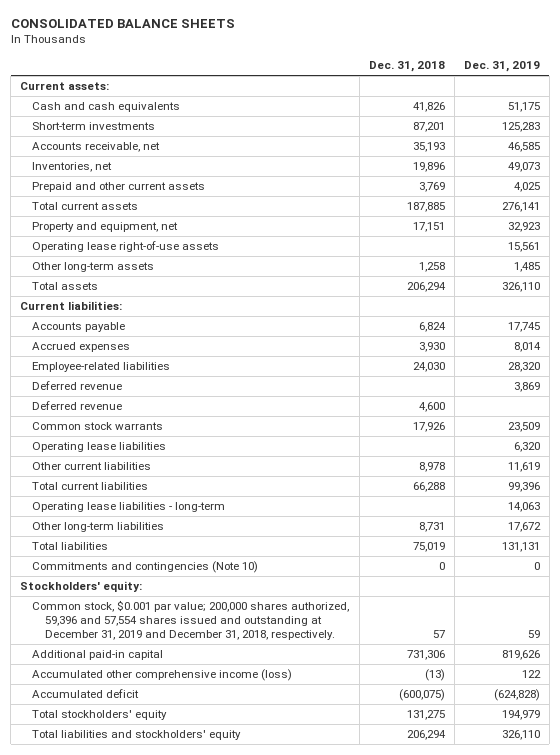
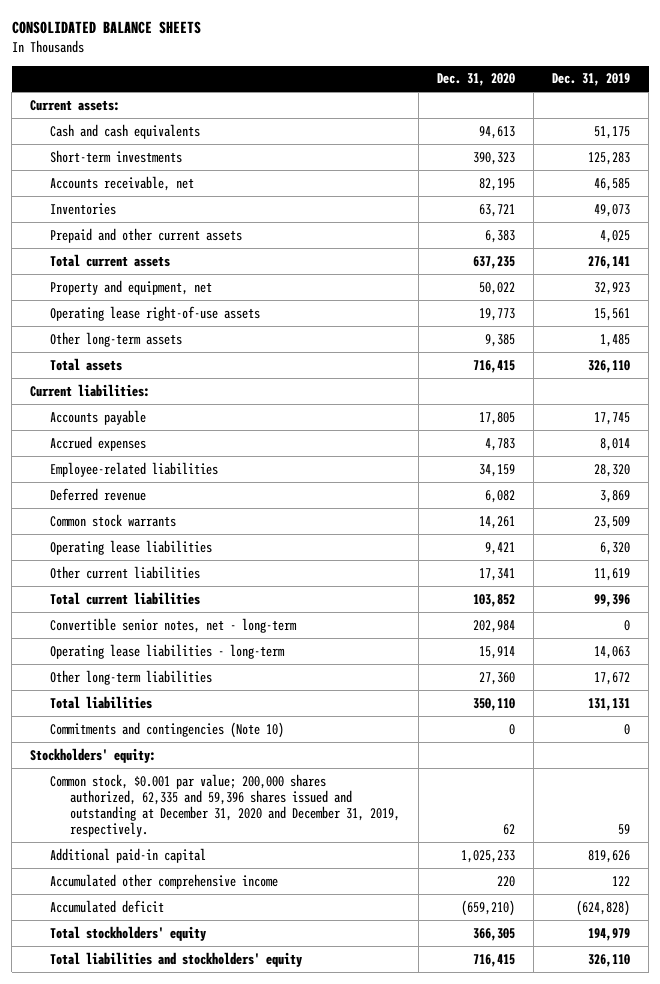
[368,60,445,72] Dec. 31, 2018 -> none
none -> [437,73,516,87] Dec. 31, 2020
[32,162,113,173] Inventories, net -> [50,202,117,215] Inventories
[32,401,123,411] Deferred revenue -> none
none -> [50,617,298,633] Convertible senior notes, net - long-term
[32,600,350,640] Common stock, $0.001 par value; 200,000 shares authorized, 59,396 and 57,554 shares issued and outstanding at December 31, 2019 and December 31, 2018, respectively. -> [50,773,401,838] Common stock, $0.001 par value; 200,000 shares authorized, 62,335 and 59,396 shares issued and outstanding at December 31, 2020 and December 31, 2019, respectively.
[32,669,293,682] Accumulated other comprehensive income (loss) -> [50,873,279,889] Accumulated other comprehensive income

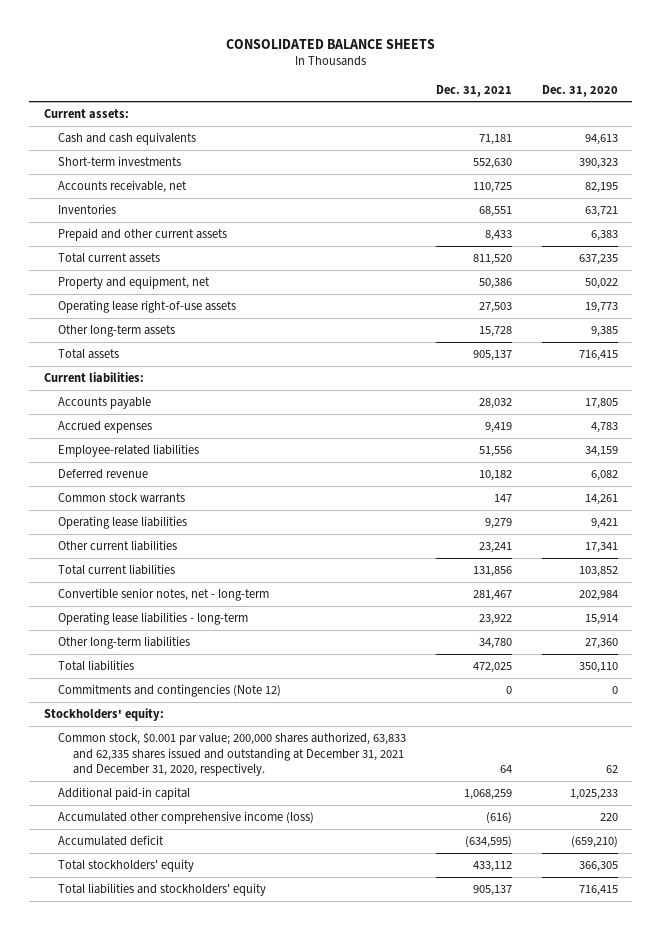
[552,73,631,87] Dec. 31, 2019 -> none
none -> [435,84,512,97] Dec. 31, 2021
[50,721,285,738] Commitments and contingencies (Note 10) -> [58,684,282,698] Commitments and contingencies (Note 12)
[50,773,401,838] Common stock, $0.001 par value; 200,000 shares authorized, 62,335 and 59,396 shares issued and outstanding at December 31, 2020 and December 31, 2019, respectively. -> [58,732,407,777] Common stock, $0.001 par value; 200,000 shares authorized, 63,833 and 62,335 shares issued and outstanding at December 31, 2021 and December 31, 2020, respectively.
[50,873,279,889] Accumulated other comprehensive income -> [58,811,315,825] Accumulated other comprehensive income (loss)

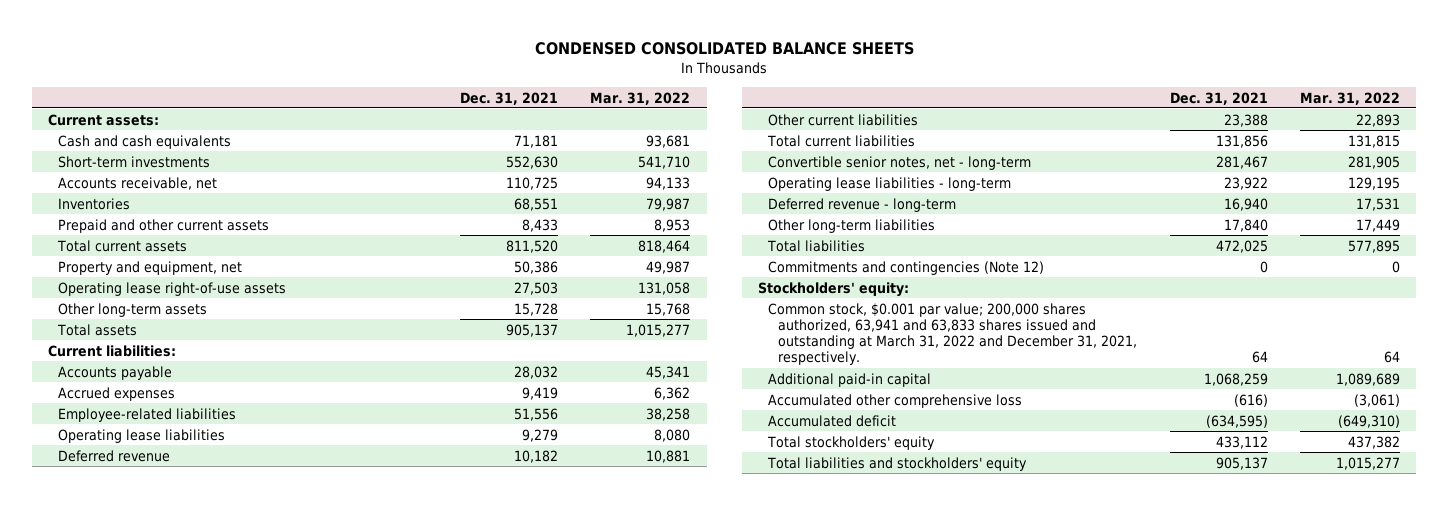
[225,38,435,49] CONSOLIDATED BALANCE SHEETS -> [535,41,915,55] CONDENSED CONSOLIDATED BALANCE SHEETS
[541,84,618,97] Dec. 31, 2020 -> none
none -> [590,91,691,105] Mar. 31, 2022
[58,493,186,504] Common stock warrants -> none
[58,469,149,480] Deferred revenue -> [58,449,171,462] Deferred revenue
[478,542,512,554] 23,241 -> [1223,113,1268,127] 23,388
none -> [768,197,957,212] Deferred revenue - long-term
[478,638,512,650] 34,780 -> [1223,218,1268,232] 17,840
[58,732,407,777] Common stock, $0.001 par value; 200,000 shares authorized, 63,833 and 62,335 shares issued and outstanding at December 31, 2021 and December 31, 2020, respectively. -> [768,302,1138,366] Common stock, $0.001 par value; 200,000 shares authorized, 63,941 and 63,833 shares issued and outstanding at March 31, 2022 and December 31, 2021, respectively.
[58,811,315,825] Accumulated other comprehensive income (loss) -> [768,393,1023,408] Accumulated other comprehensive loss

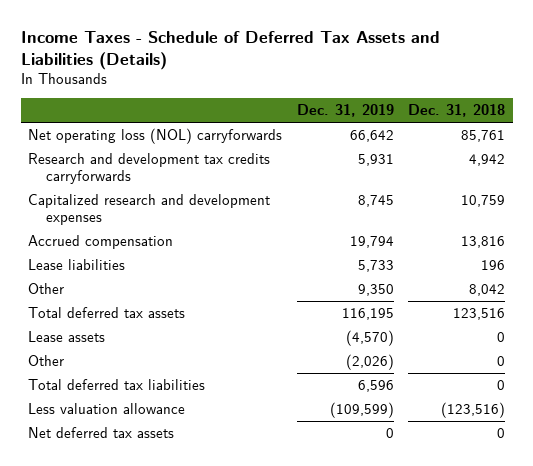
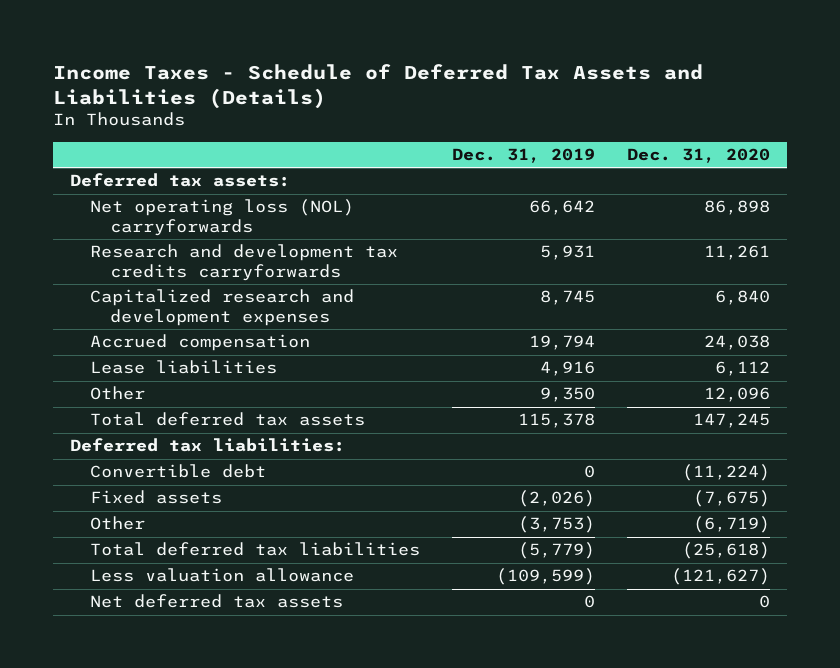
[408,104,506,118] Dec. 31, 2018 -> none
none -> [627,148,771,164] Dec. 31, 2020
none -> [69,173,290,188] Deferred tax assets:
[357,259,394,272] 5,733 -> [540,361,596,377] 4,916
[27,330,105,342] Lease assets -> none
[341,307,394,320] 116,195 -> [518,413,596,429] 115,378
none -> [69,438,345,453] Deferred tax liabilities:
none -> [89,464,266,479] Convertible debt
none -> [89,490,222,505] Fixed assets
[345,353,394,370] (2,026) -> [518,516,596,534] (3,753)
[357,379,394,392] 6,596 -> [518,542,596,560] (5,779)

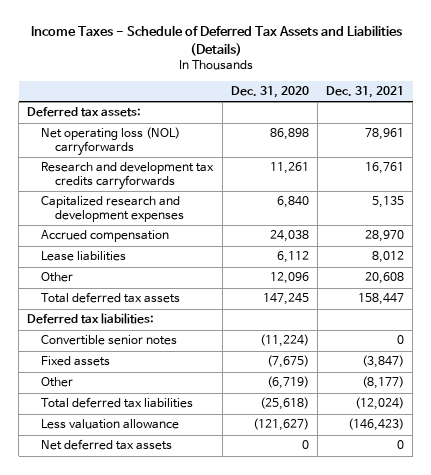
[452,148,596,164] Dec. 31, 2019 -> none
none -> [326,86,405,99] Dec. 31, 2021
[89,464,266,479] Convertible debt -> [41,335,178,346] Convertible senior notes

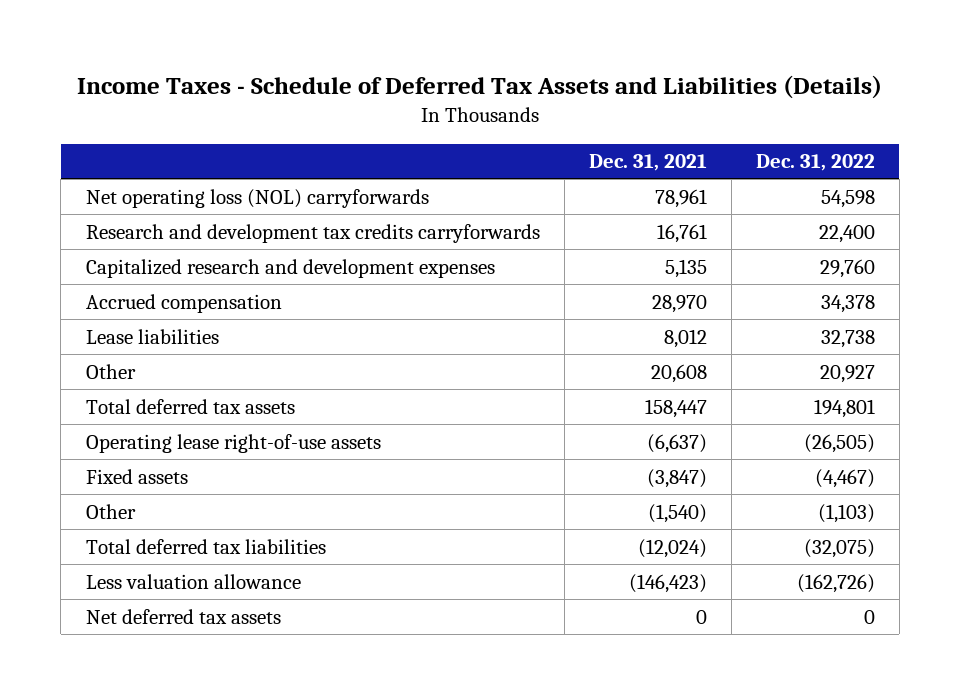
[230,86,309,99] Dec. 31, 2020 -> none
none -> [755,154,875,172] Dec. 31, 2022
[27,107,142,118] Deferred tax assets: -> none
[27,313,155,325] Deferred tax liabilities: -> none
[41,335,178,346] Convertible senior notes -> none
none -> [85,433,381,453] Operating lease right-of-use assets
[362,376,405,390] (8,177) -> [647,503,707,523] (1,540)

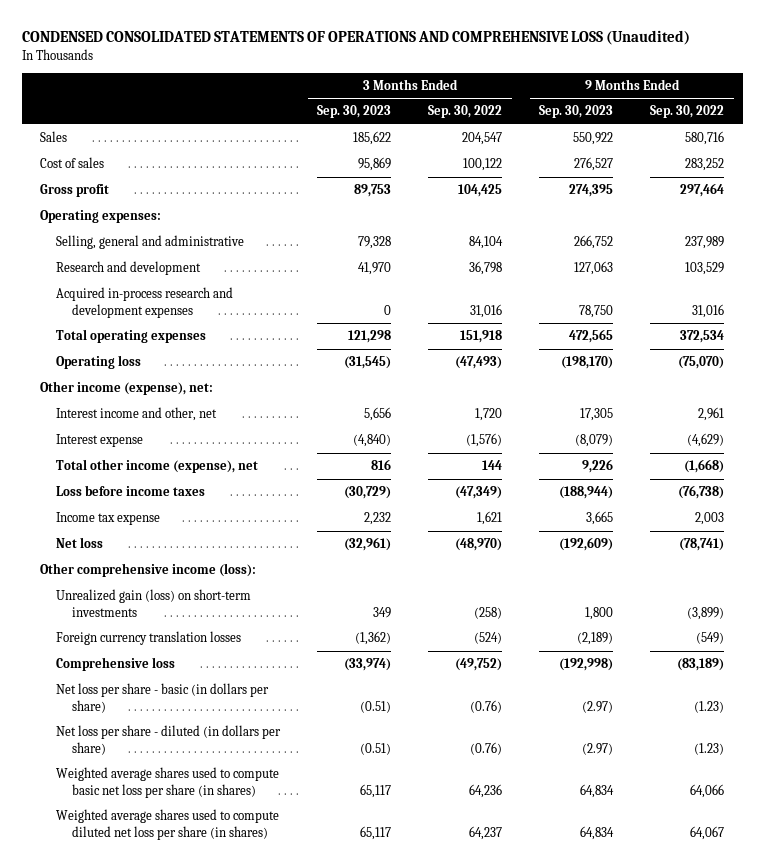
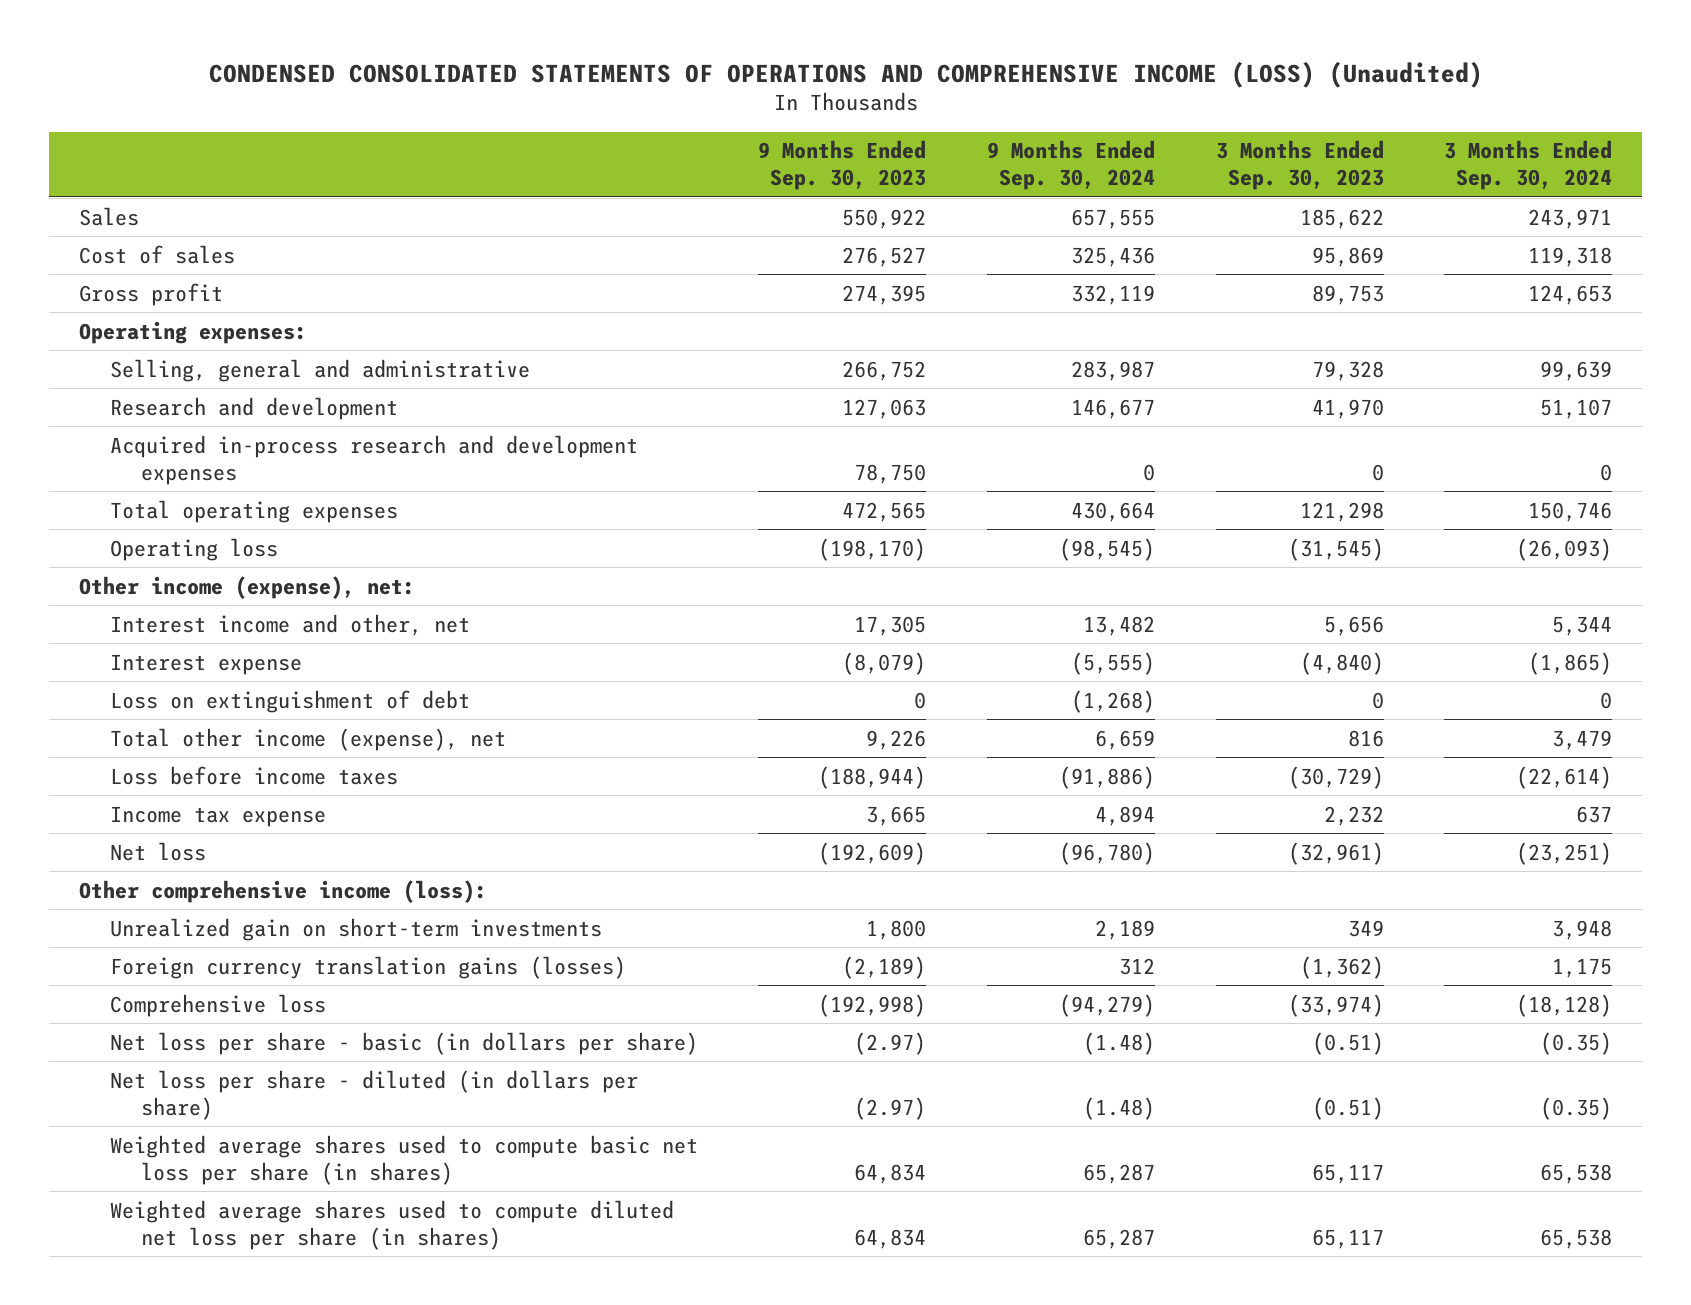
[21,30,690,46] CONDENSED CONSOLIDATED STATEMENTS OF OPERATIONS AND COMPREHENSIVE LOSS (Unaudited) -> [208,60,1483,88] CONDENSED CONSOLIDATED STATEMENTS OF OPERATIONS AND COMPREHENSIVE INCOME (LOSS) (Unaudited)
[428,105,503,119] Sep. 30, 2022 -> none
[650,105,725,119] Sep. 30, 2022 -> none
none -> [986,140,1155,191] 9 Months Ended Sep. 30, 2024
none -> [1444,140,1613,191] 3 Months Ended Sep. 30, 2024
none -> [109,689,470,713] Loss on extinguishment of debt
[56,589,252,617] Unrealized gain (loss) on short-term investments -> [109,917,602,941] Unrealized gain on short-term investments
[56,631,242,646] Foreign currency translation losses -> [109,955,626,979] Foreign currency translation gains (losses)

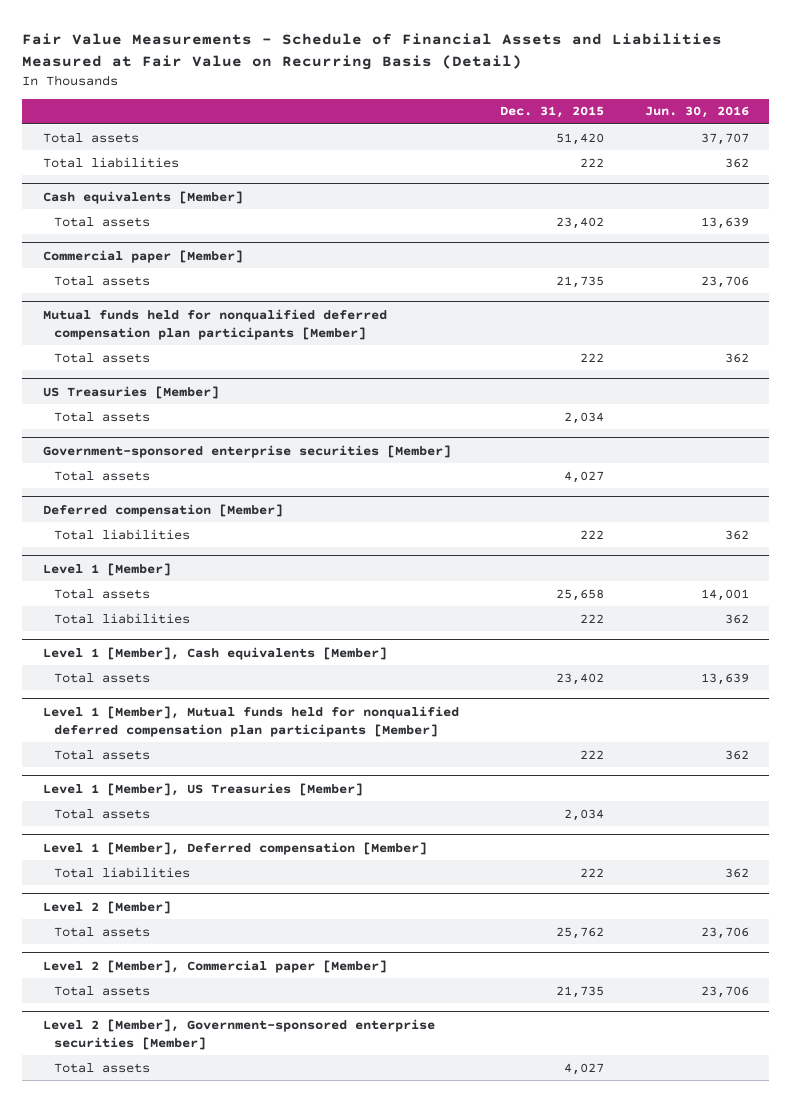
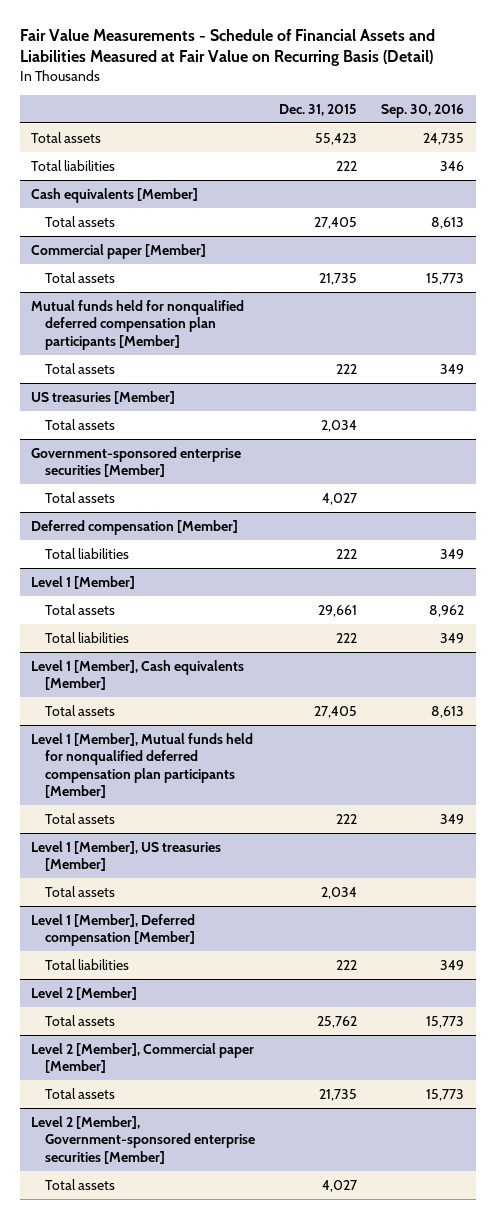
[644,106,749,119] Jun. 30, 2016 -> none
none -> [380,103,464,118] Sep. 30, 2016
[555,132,604,145] 51,420 -> [315,132,358,145] 55,423
[555,216,604,229] 23,402 -> [314,216,358,229] 27,405
[42,385,219,399] US Treasuries [Member] -> [31,390,176,404] US treasuries [Member]
[555,588,604,601] 25,658 -> [318,604,358,617] 29,661
[555,672,604,685] 23,402 -> [314,705,358,718] 27,405
[42,782,363,796] Level 1 [Member], US Treasuries [Member] -> [31,840,222,872] Level 1 [Member], US treasuries [Member]

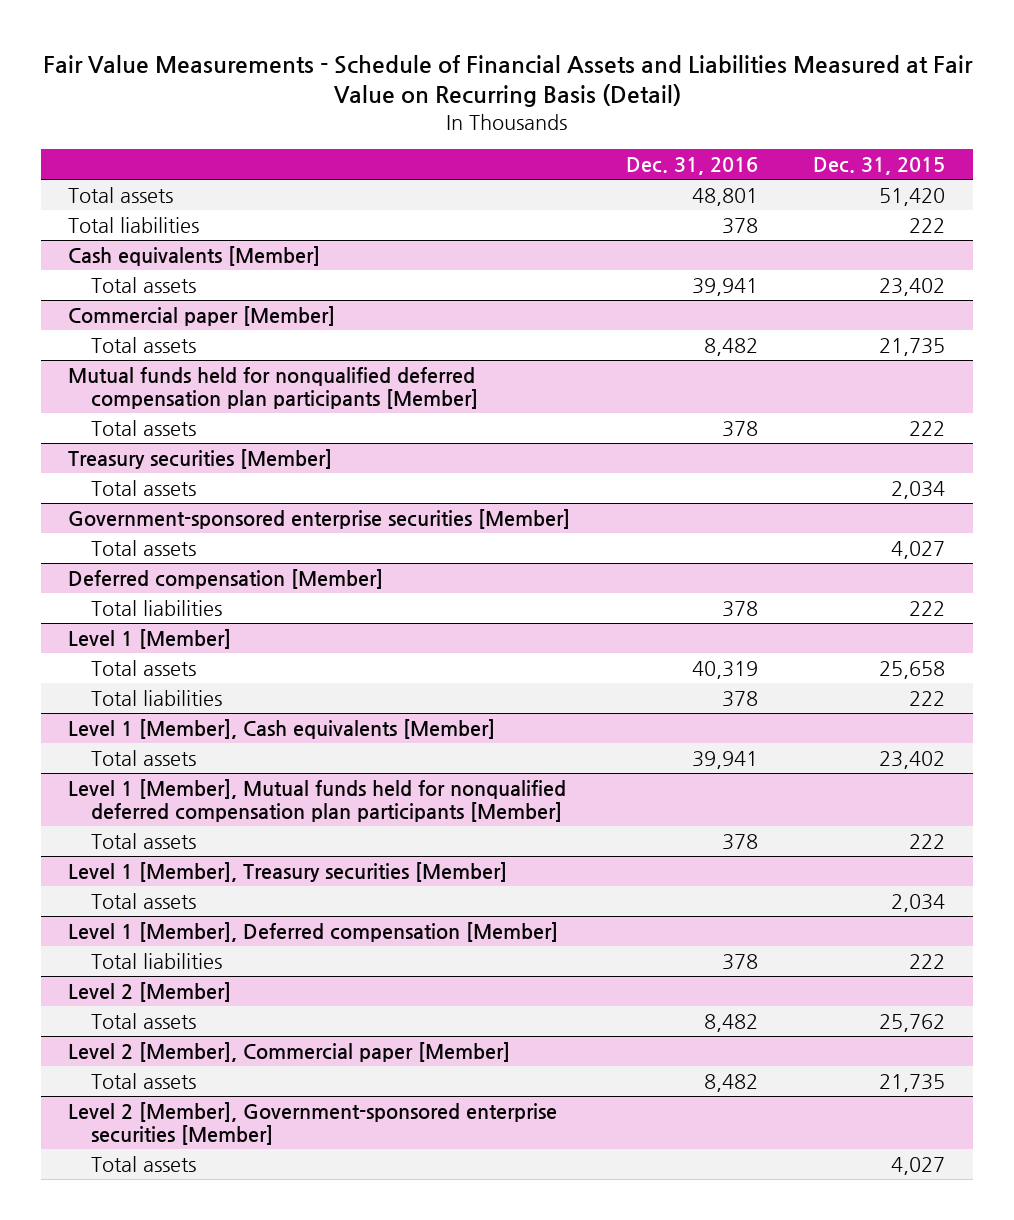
[380,103,464,118] Sep. 30, 2016 -> none
none -> [625,157,758,176] Dec. 31, 2016
[315,132,358,145] 55,423 -> [879,188,946,207] 51,420
[314,216,358,229] 27,405 -> [879,278,946,297] 23,402
[31,390,176,404] US treasuries [Member] -> [68,449,333,470] Treasury securities [Member]
[318,604,358,617] 29,661 -> [879,661,946,680] 25,658
[314,705,358,718] 27,405 -> [879,751,946,770] 23,402
[31,840,222,872] Level 1 [Member], US treasuries [Member] -> none
none -> [68,862,508,883] Level 1 [Member], Treasury securities [Member]

